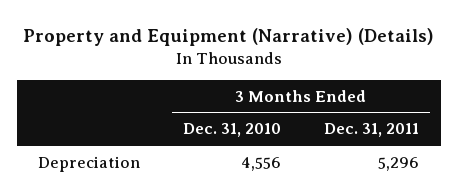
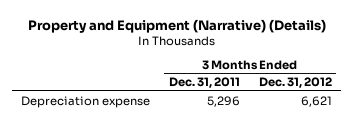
[183,123,282,138] Dec. 31, 2010 -> none
none -> [258,77,332,89] Dec. 31, 2012
[38,155,141,172] Depreciation -> [21,95,151,108] Depreciation expense

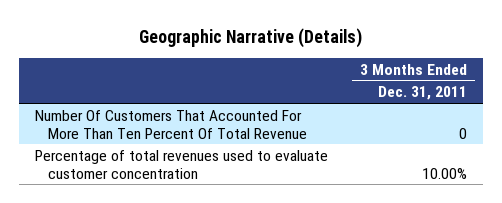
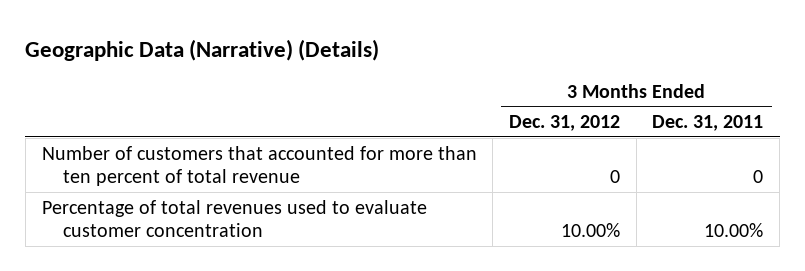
[139,27,363,48] Geographic Narrative (Details) -> [25,38,380,61] Geographic Data (Narrative) (Details)
none -> [509,115,621,132] Dec. 31, 2012
[34,109,307,139] Number Of Customers That Accounted For More Than Ten Percent Of Total Revenue -> [41,145,477,187] Number of customers that accounted for more than ten percent of total revenue

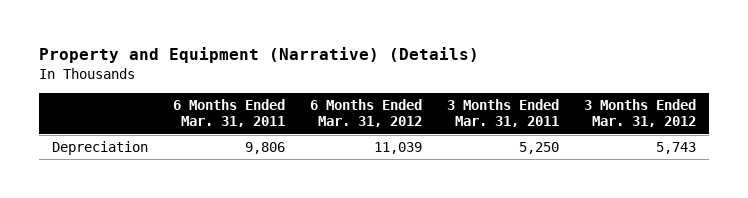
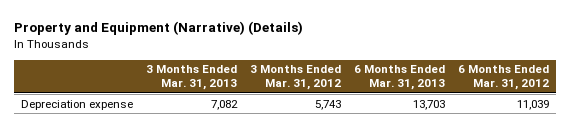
[172,98,285,128] 6 Months Ended Mar. 31, 2011 -> none
[446,98,559,128] 3 Months Ended Mar. 31, 2011 -> none
none -> [145,65,237,91] 3 Months Ended Mar. 31, 2013
none -> [354,65,446,91] 6 Months Ended Mar. 31, 2013
[51,141,148,156] Depreciation -> [20,99,133,110] Depreciation expense

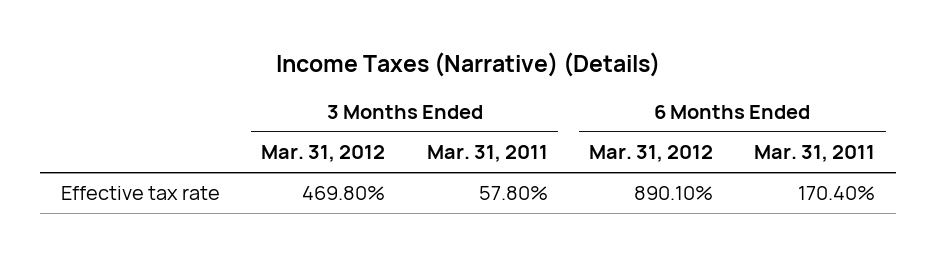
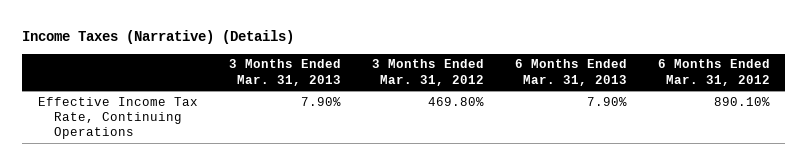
[426,145,548,163] Mar. 31, 2011 -> none
[754,145,876,163] Mar. 31, 2011 -> none
none -> [228,59,341,86] 3 Months Ended Mar. 31, 2013
none -> [514,59,627,86] 6 Months Ended Mar. 31, 2013
[61,186,221,201] Effective tax rate -> [37,96,198,140] Effective Income Tax Rate, Continuing Operations

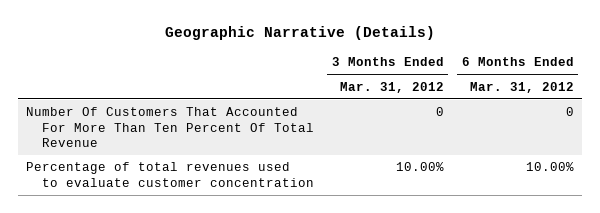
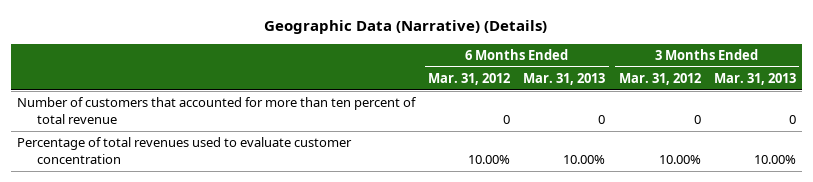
[165,26,436,41] Geographic Narrative (Details) -> [264,19,548,34] Geographic Data (Narrative) (Details)
none -> [523,72,606,85] Mar. 31, 2013
none -> [713,72,796,85] Mar. 31, 2013
[26,107,315,147] Number Of Customers That Accounted For More Than Ten Percent Of Total Revenue -> [17,97,418,124] Number of customers that accounted for more than ten percent of total revenue

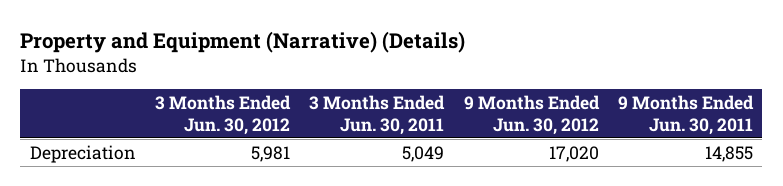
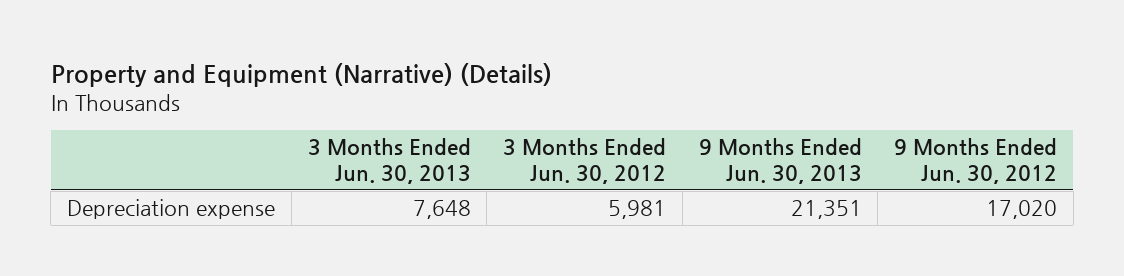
[309,94,446,135] 3 Months Ended Jun. 30, 2011 -> none
[617,94,754,135] 9 Months Ended Jun. 30, 2011 -> none
none -> [307,137,471,184] 3 Months Ended Jun. 30, 2013
none -> [698,137,862,184] 9 Months Ended Jun. 30, 2013
[29,144,136,163] Depreciation -> [67,198,276,219] Depreciation expense

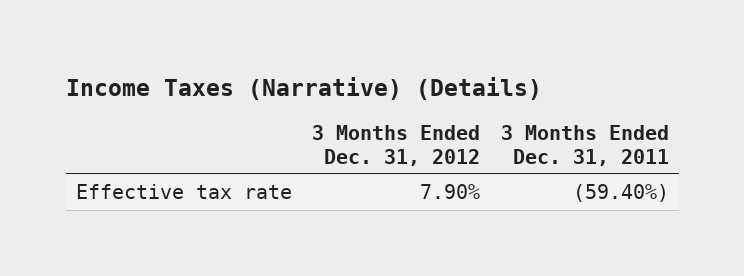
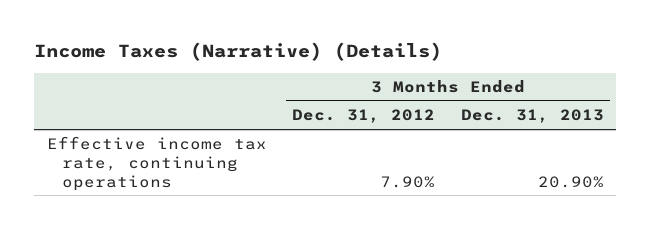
[500,124,669,166] 3 Months Ended Dec. 31, 2011 -> none
none -> [460,109,604,124] Dec. 31, 2013
[75,184,292,200] Effective tax rate -> [46,136,267,191] Effective income tax rate, continuing operations

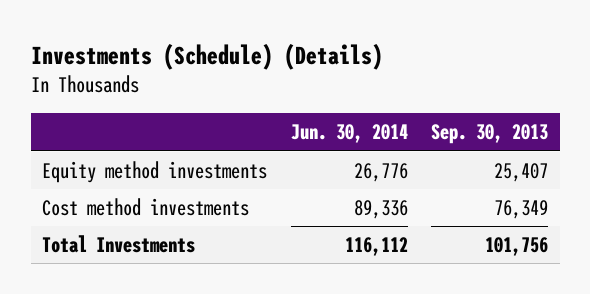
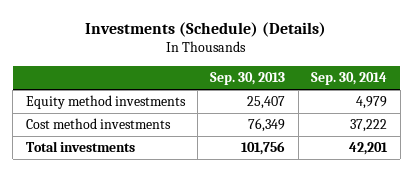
[290,124,408,144] Jun. 30, 2014 -> none
none -> [311,71,388,85] Sep. 30, 2014
[42,235,196,254] Total Investments -> [25,141,135,153] Total investments

